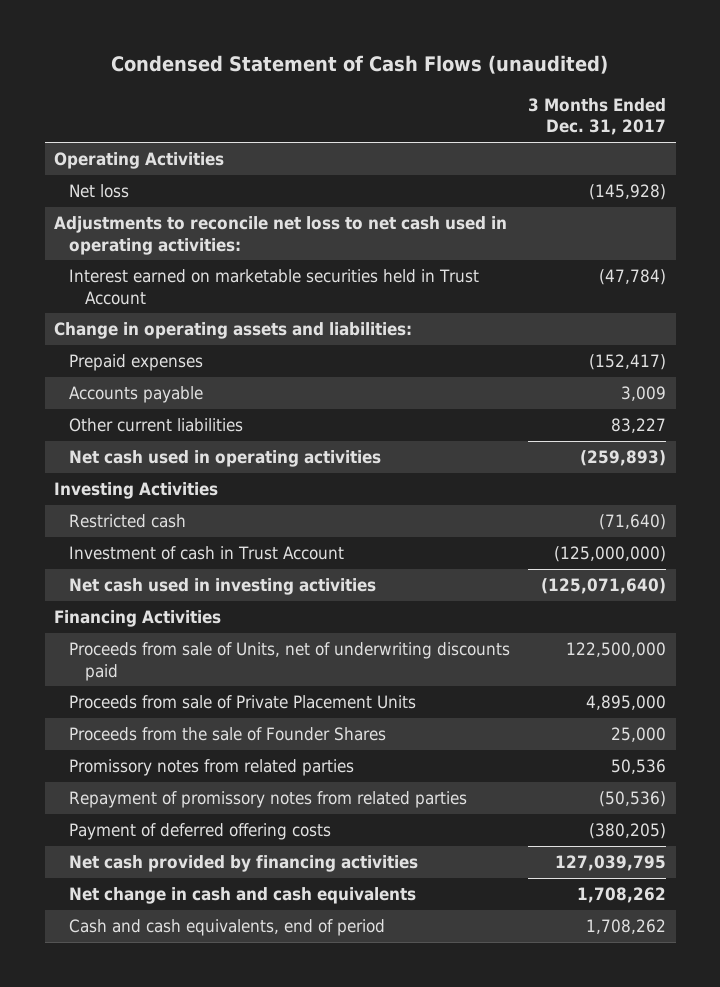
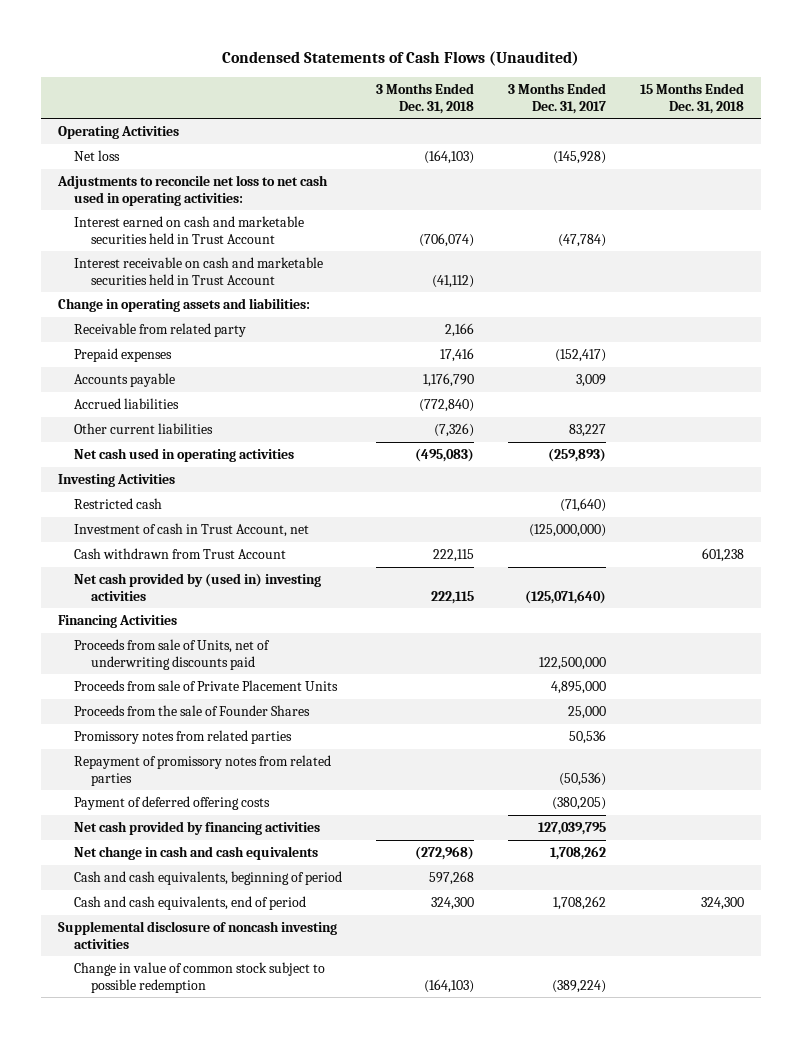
[111,55,609,75] Condensed Statement of Cash Flows (unaudited) -> [221,50,579,66] Condensed Statements of Cash Flows (Unaudited)
none -> [376,83,475,114] 3 Months Ended Dec. 31, 2018
none -> [639,83,744,114] 15 Months Ended Dec. 31, 2018
[69,269,480,305] Interest earned on marketable securities held in Trust Account -> [74,216,305,244] Interest earned on cash and marketable securities held in Trust Account
none -> [74,257,324,285] Interest receivable on cash and marketable securities held in Trust Account
none -> [74,323,247,338] Receivable from related party
none -> [74,398,180,410] Accrued liabilities
[69,546,345,561] Investment of cash in Trust Account -> [74,523,310,538] Investment of cash in Trust Account, net
none -> [74,548,287,560] Cash withdrawn from Trust Account
[69,578,377,596] Net cash used in investing activities -> [74,573,322,601] Net cash provided by (used in) investing activities
none -> [74,871,343,886] Cash and cash equivalents, beginning of period
none -> [57,921,337,949] Supplemental disclosure of noncash investing activities
none -> [74,962,326,993] Change in value of common stock subject to possible redemption

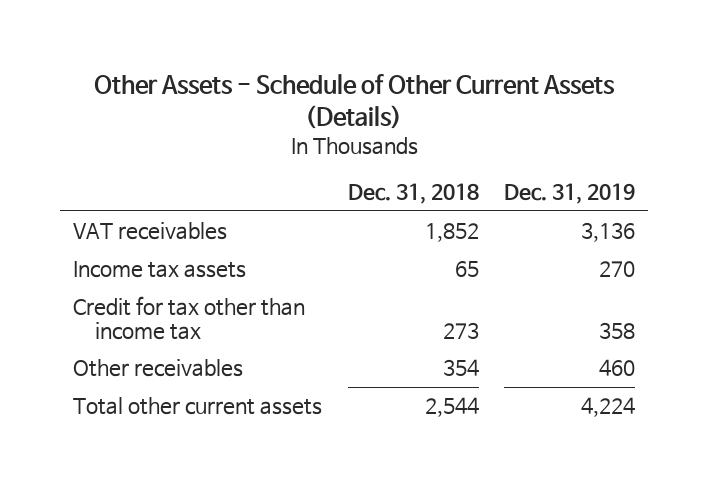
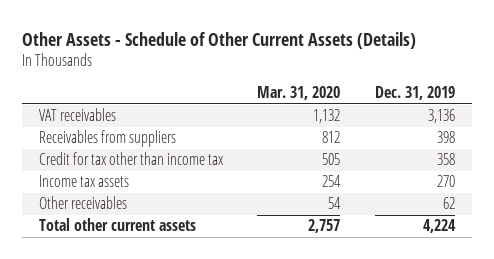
[347,183,479,205] Dec. 31, 2018 -> none
none -> [257,86,341,101] Mar. 31, 2020
none -> [39,130,177,148] Receivables from suppliers
[73,261,247,279] Income tax assets -> [39,175,130,188] Income tax assets
[599,359,636,377] 460 -> [442,197,455,210] 62

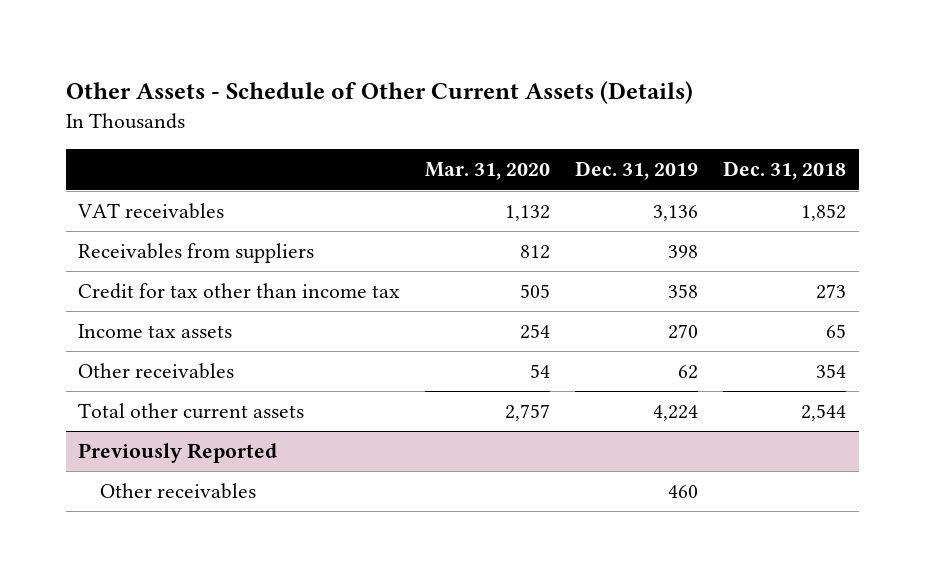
none -> [723,161,847,181] Dec. 31, 2018
none -> [78,443,278,464] Previously Reported
none -> [99,483,256,500] Other receivables

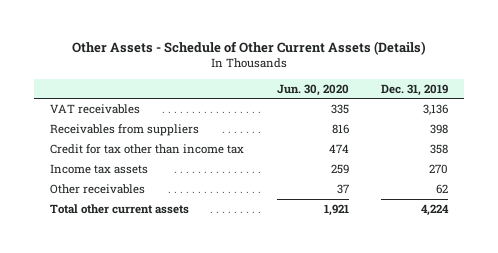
[425,162,551,181] Mar. 31, 2020 -> none
[723,161,847,181] Dec. 31, 2018 -> none
none -> [276,83,349,96] Jun. 30, 2020
[78,443,278,464] Previously Reported -> none
[99,483,256,500] Other receivables -> none

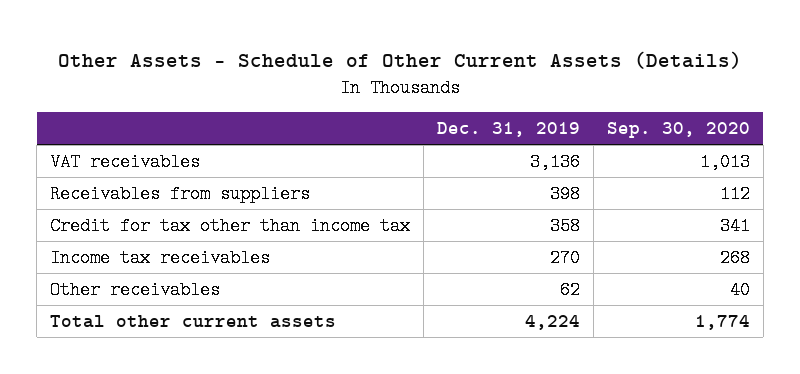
[276,83,349,96] Jun. 30, 2020 -> none
none -> [606,122,750,139] Sep. 30, 2020
[50,163,149,174] Income tax assets -> [50,248,271,267] Income tax receivables

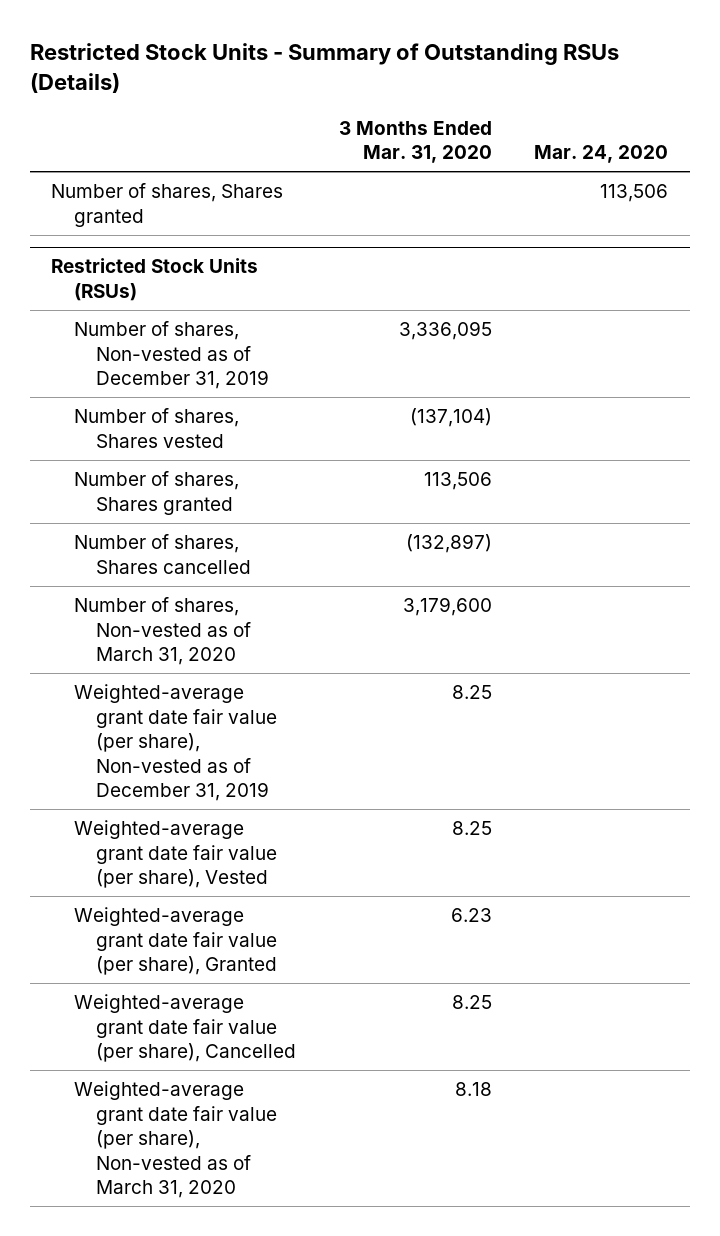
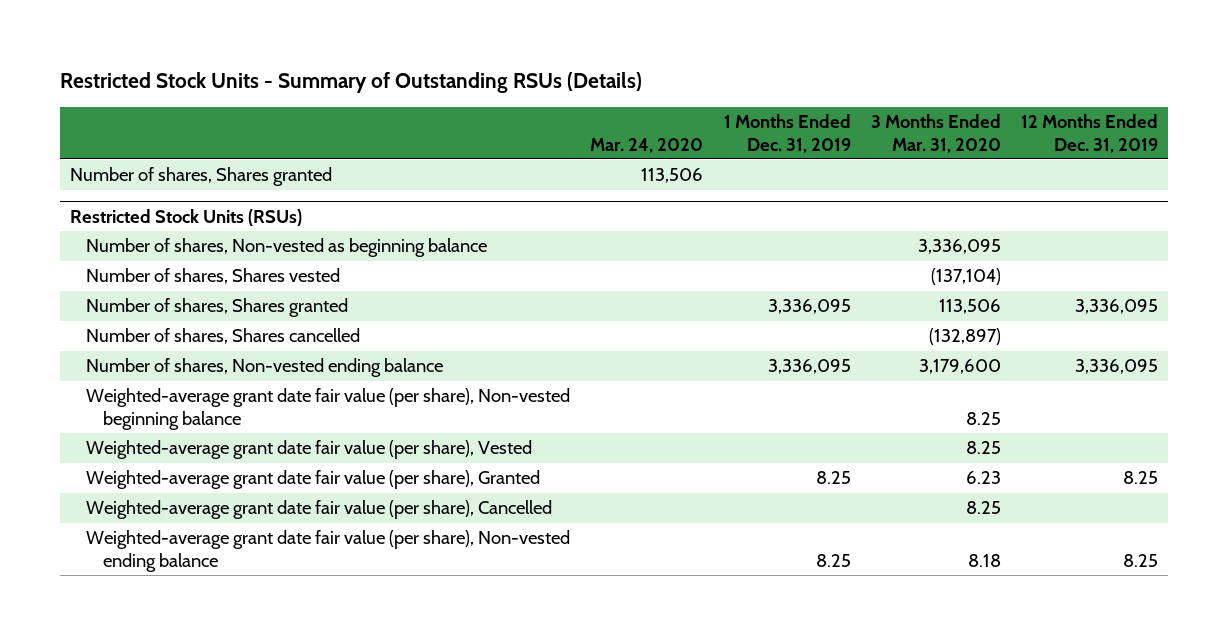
none -> [723,113,851,153] 1 Months Ended Dec. 31, 2019
none -> [1020,113,1158,153] 12 Months Ended Dec. 31, 2019
[73,321,269,390] Number of shares, Non-vested as of December 31, 2019 -> [86,238,488,258] Number of shares, Non-vested as beginning balance
[73,597,251,666] Number of shares, Non-vested as of March 31, 2020 -> [86,358,444,378] Number of shares, Non-vested ending balance
[73,684,277,802] Weighted-average grant date fair value (per share), Non-vested as of December 31, 2019 -> [86,388,571,430] Weighted-average grant date fair value (per share), Non-vested beginning balance
[73,1081,277,1199] Weighted-average grant date fair value (per share), Non-vested as of March 31, 2020 -> [86,530,571,572] Weighted-average grant date fair value (per share), Non-vested ending balance

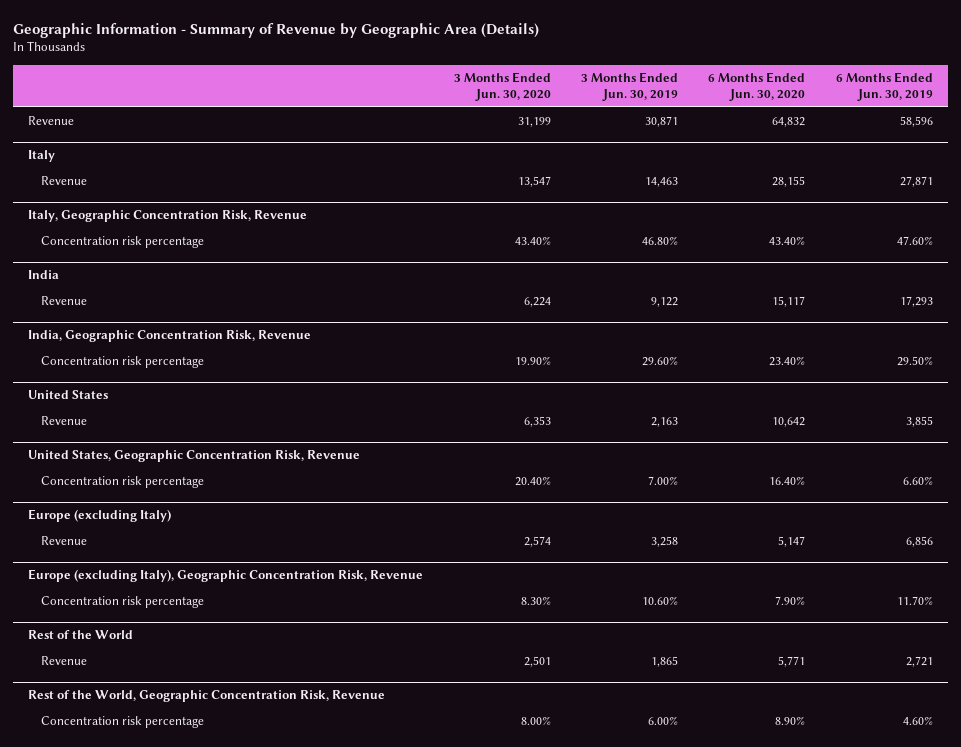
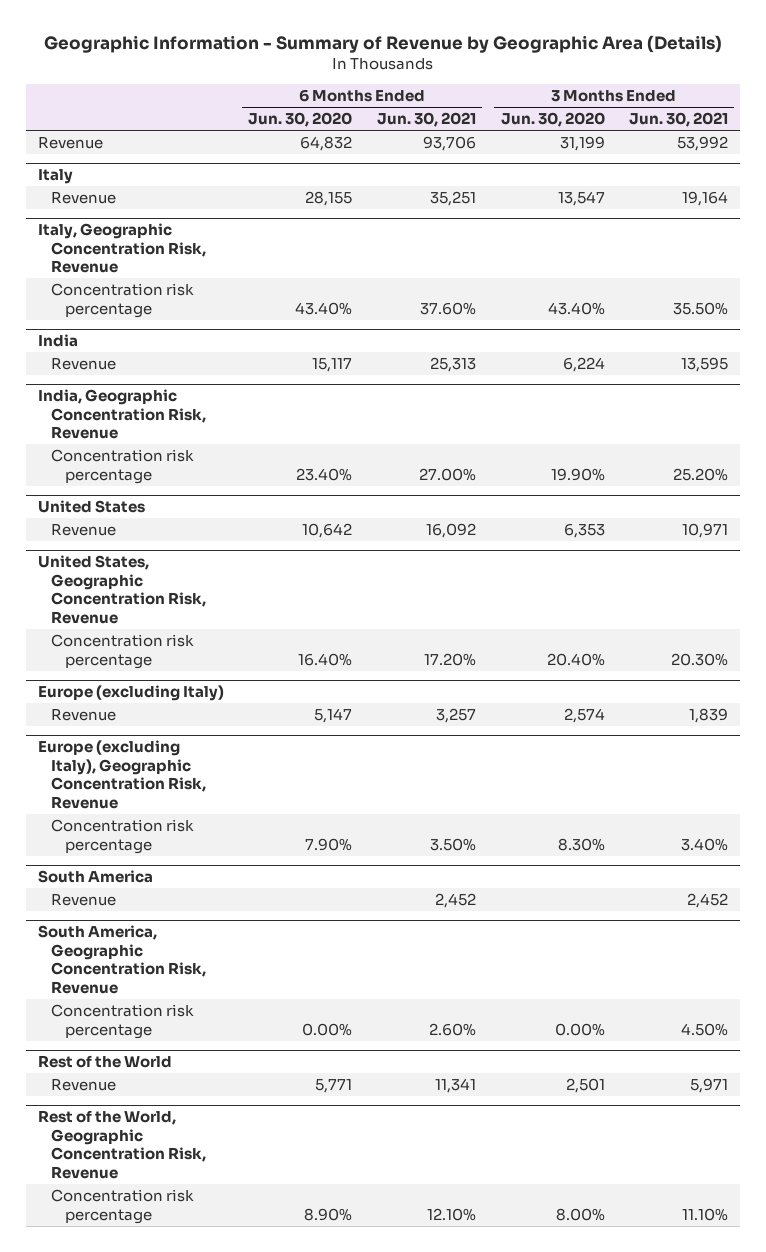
[581,71,679,102] 3 Months Ended Jun. 30, 2019 -> none
[835,71,933,102] 6 Months Ended Jun. 30, 2019 -> none
none -> [377,112,477,128] Jun. 30, 2021
none -> [629,112,729,128] Jun. 30, 2021
none -> [37,870,153,884] South America
none -> [51,893,117,906] Revenue
none -> [37,925,207,994] South America, Geographic Concentration Risk, Revenue
none -> [51,1003,195,1039] Concentration risk percentage

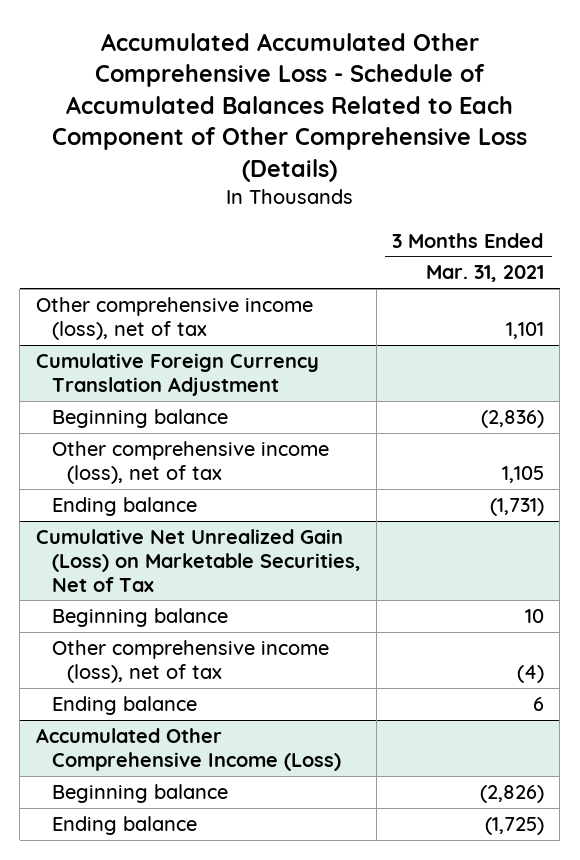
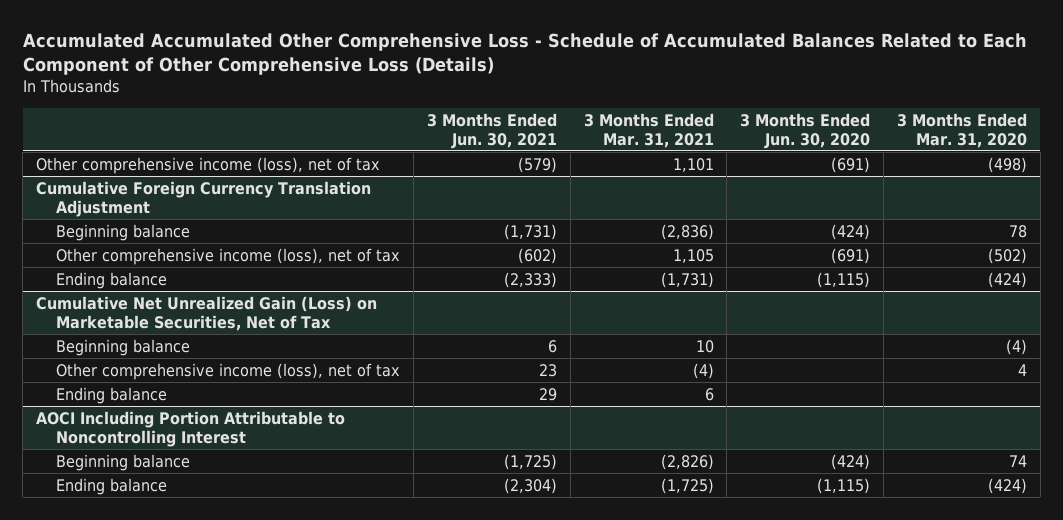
none -> [426,112,557,149] 3 Months Ended Jun. 30, 2021
none -> [740,112,871,149] 3 Months Ended Jun. 30, 2020
none -> [897,112,1028,148] 3 Months Ended Mar. 31, 2020
[35,728,341,771] Accumulated Other Comprehensive Income (Loss) -> [35,410,345,447] AOCI Including Portion Attributable to Noncontrolling Interest

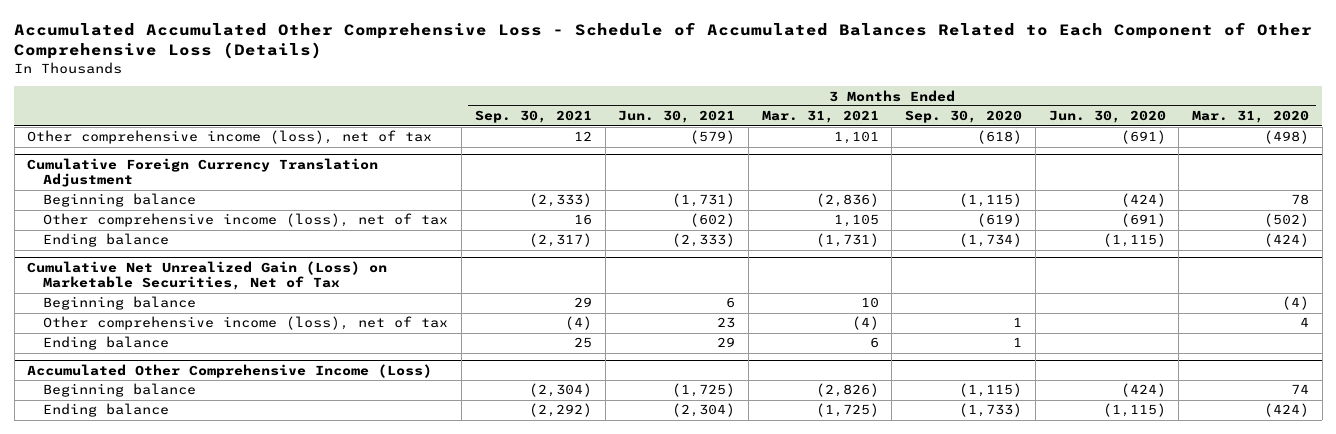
none -> [474,110,592,124] Sep. 30, 2021
none -> [905,110,1023,124] Sep. 30, 2020
[35,410,345,447] AOCI Including Portion Attributable to Noncontrolling Interest -> [27,364,433,379] Accumulated Other Comprehensive Income (Loss)

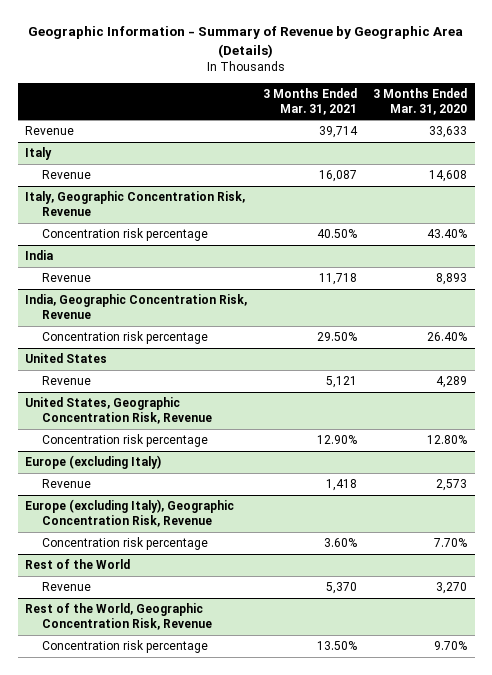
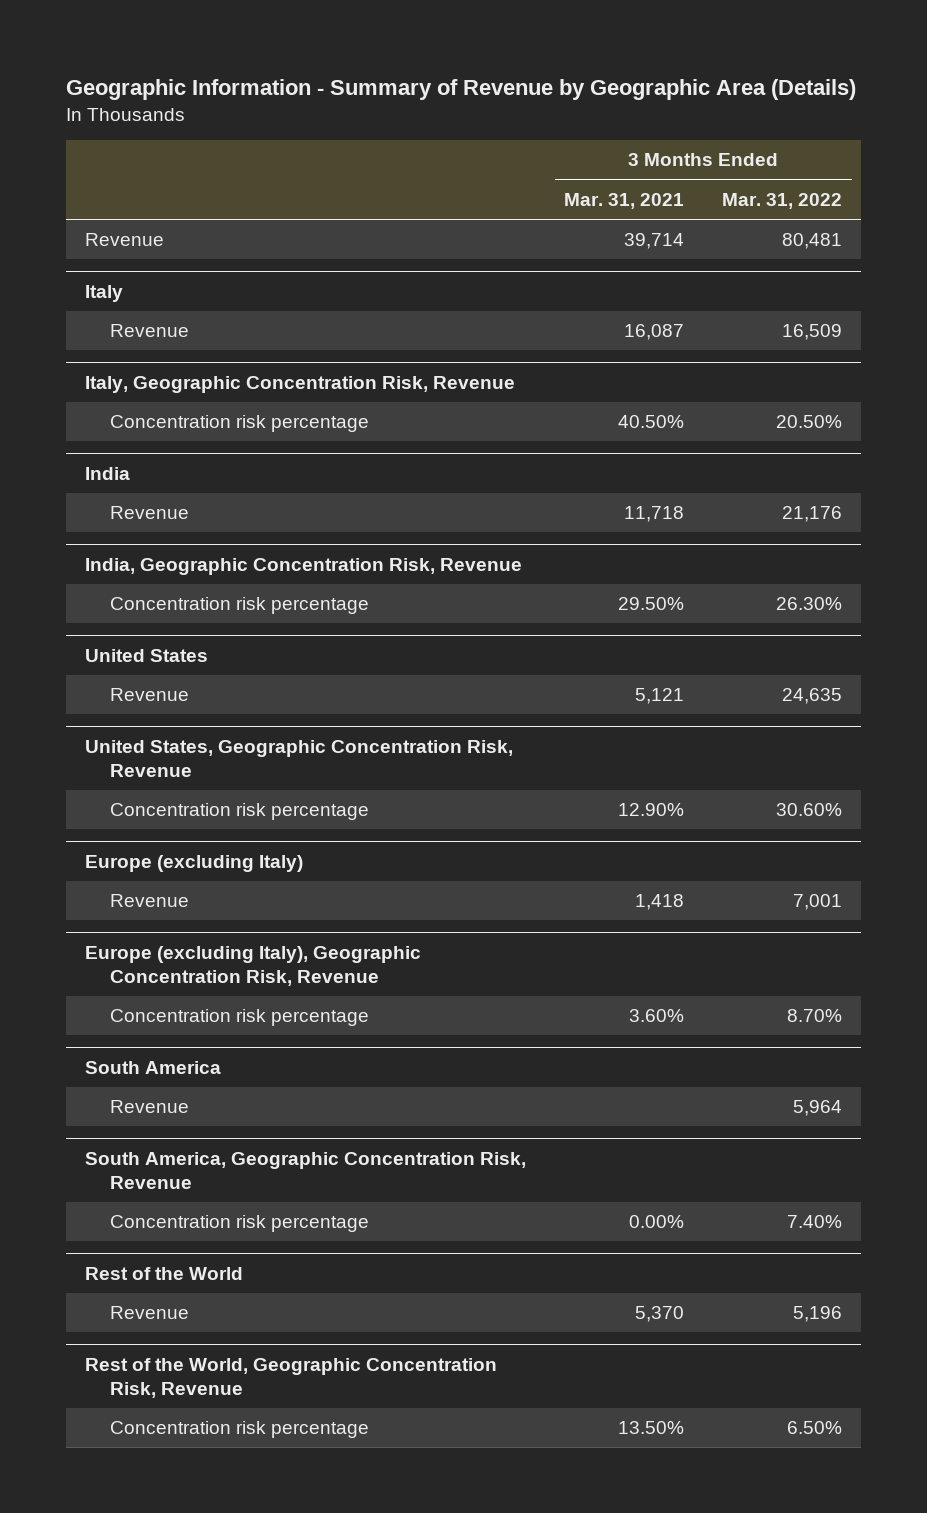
[372,87,467,115] 3 Months Ended Mar. 31, 2020 -> none
none -> [722,192,843,209] Mar. 31, 2022
none -> [84,1060,221,1074] South America
none -> [109,1100,189,1114] Revenue
none -> [84,1151,526,1190] South America, Geographic Concentration Risk, Revenue
none -> [109,1215,369,1233] Concentration risk percentage

